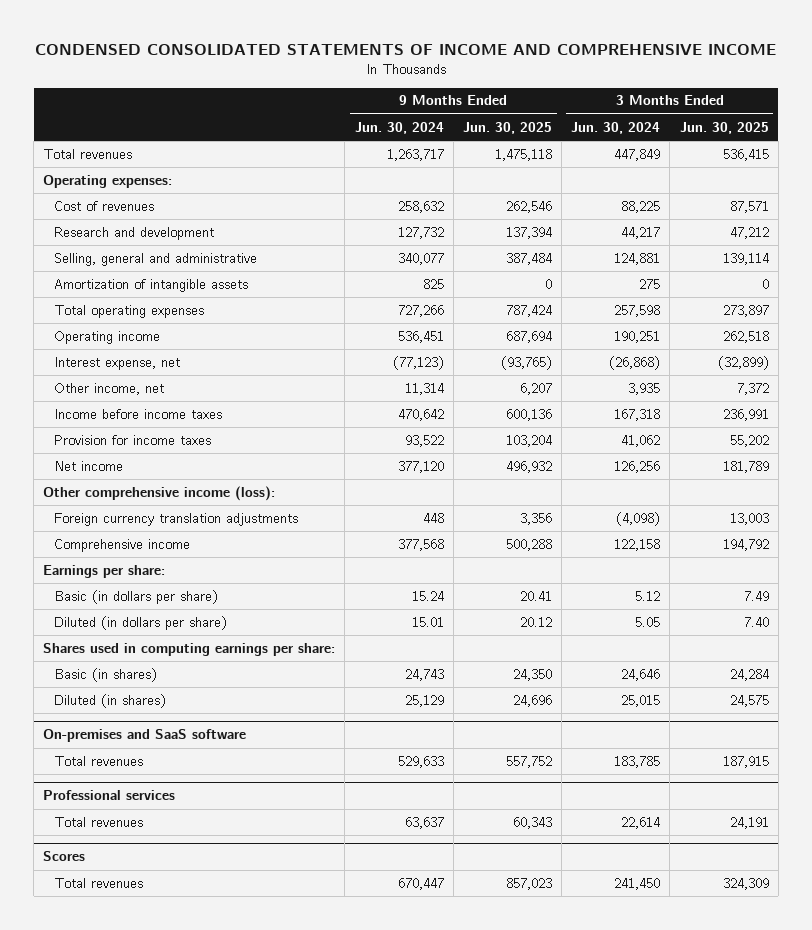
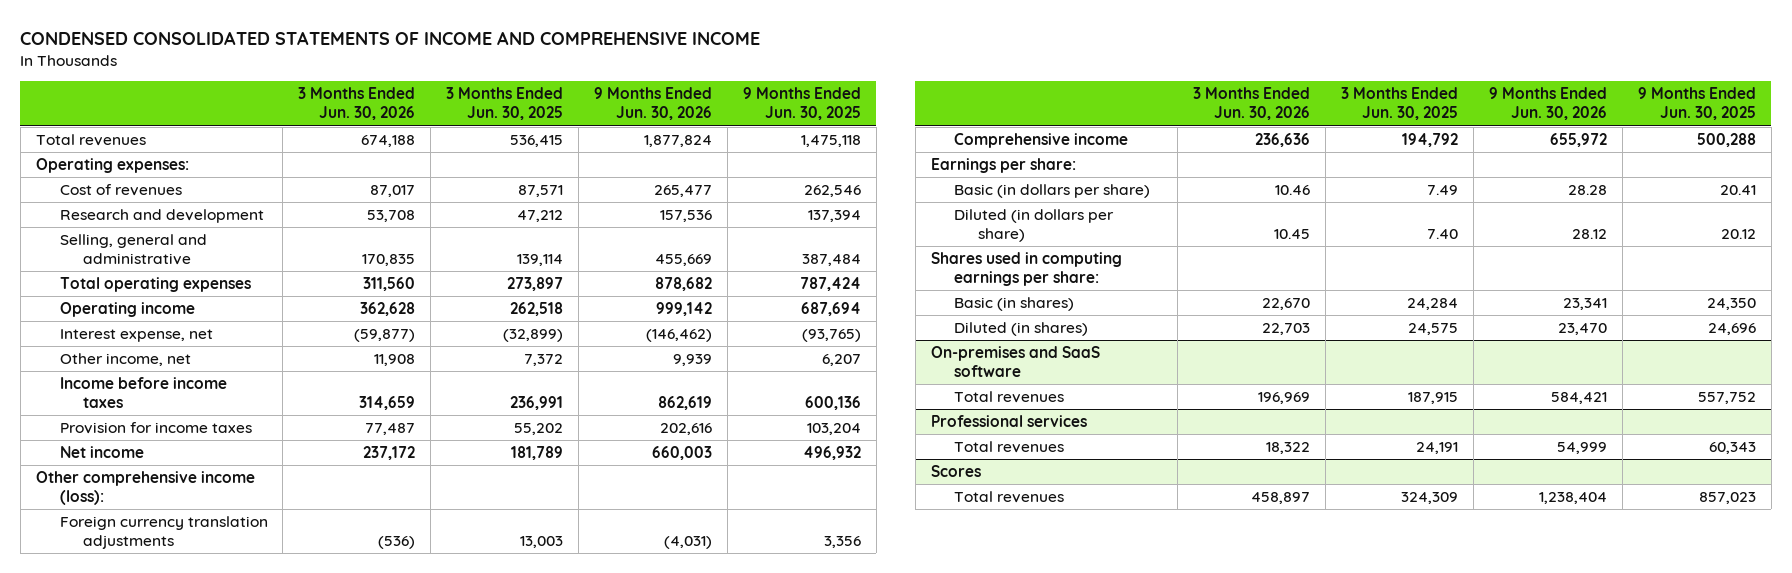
[354,121,444,134] Jun. 30, 2024 -> none
[571,121,661,134] Jun. 30, 2024 -> none
none -> [298,87,416,121] 3 Months Ended Jun. 30, 2026
none -> [594,87,713,121] 9 Months Ended Jun. 30, 2026
[54,278,249,292] Amortization of intangible assets -> none

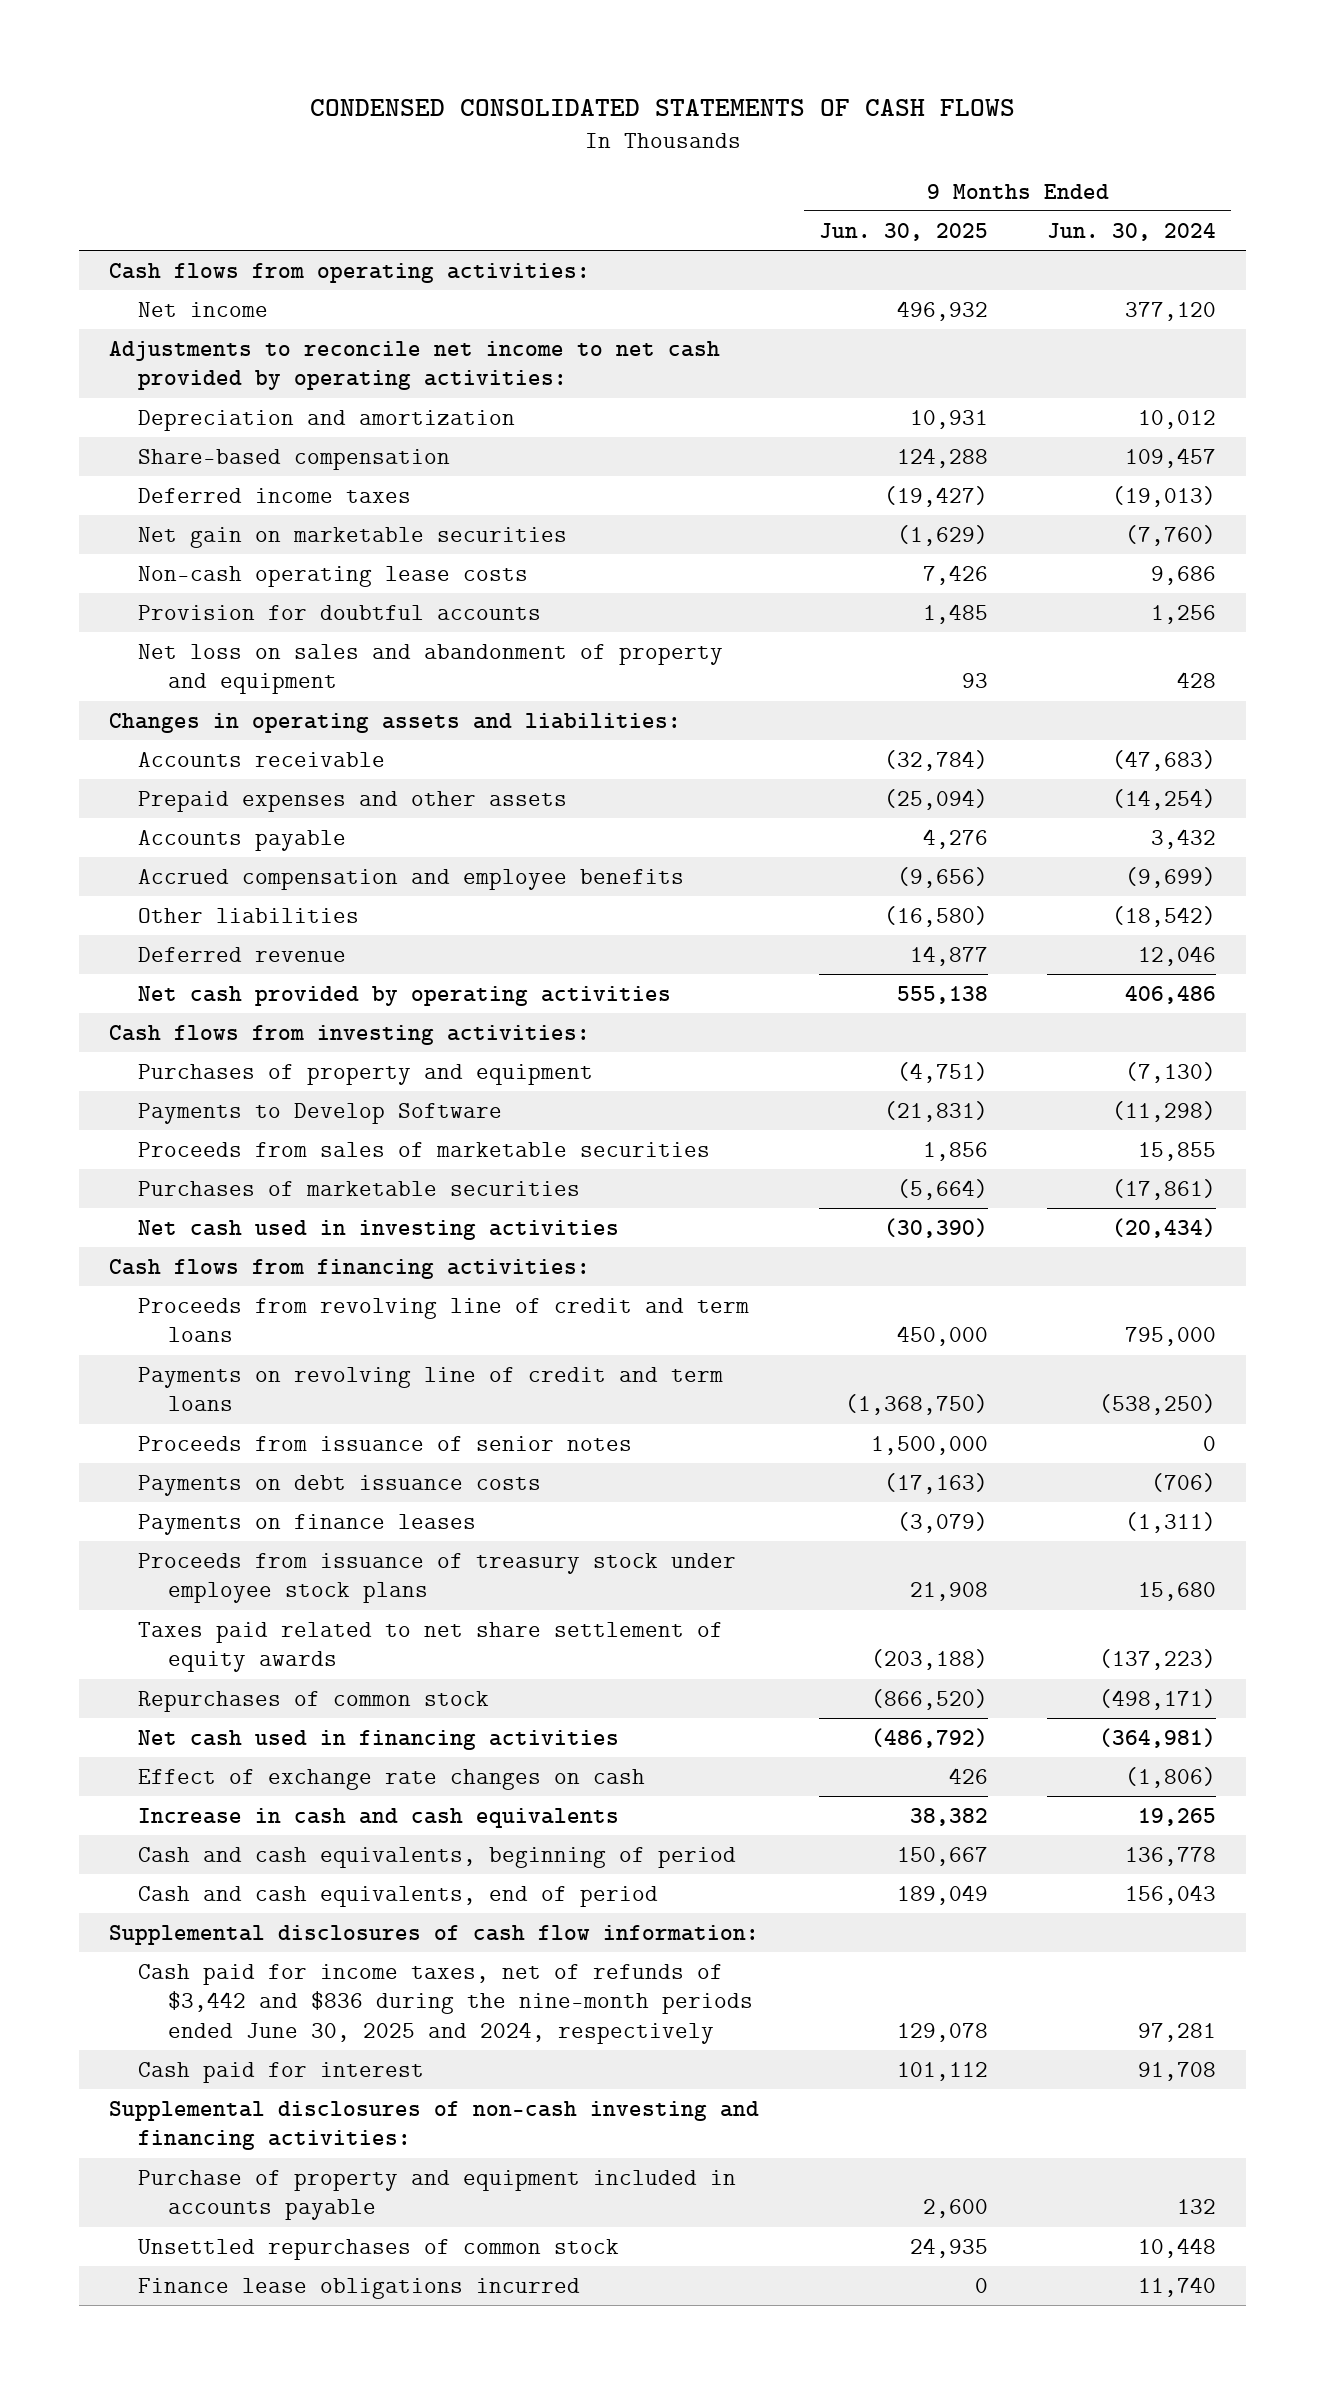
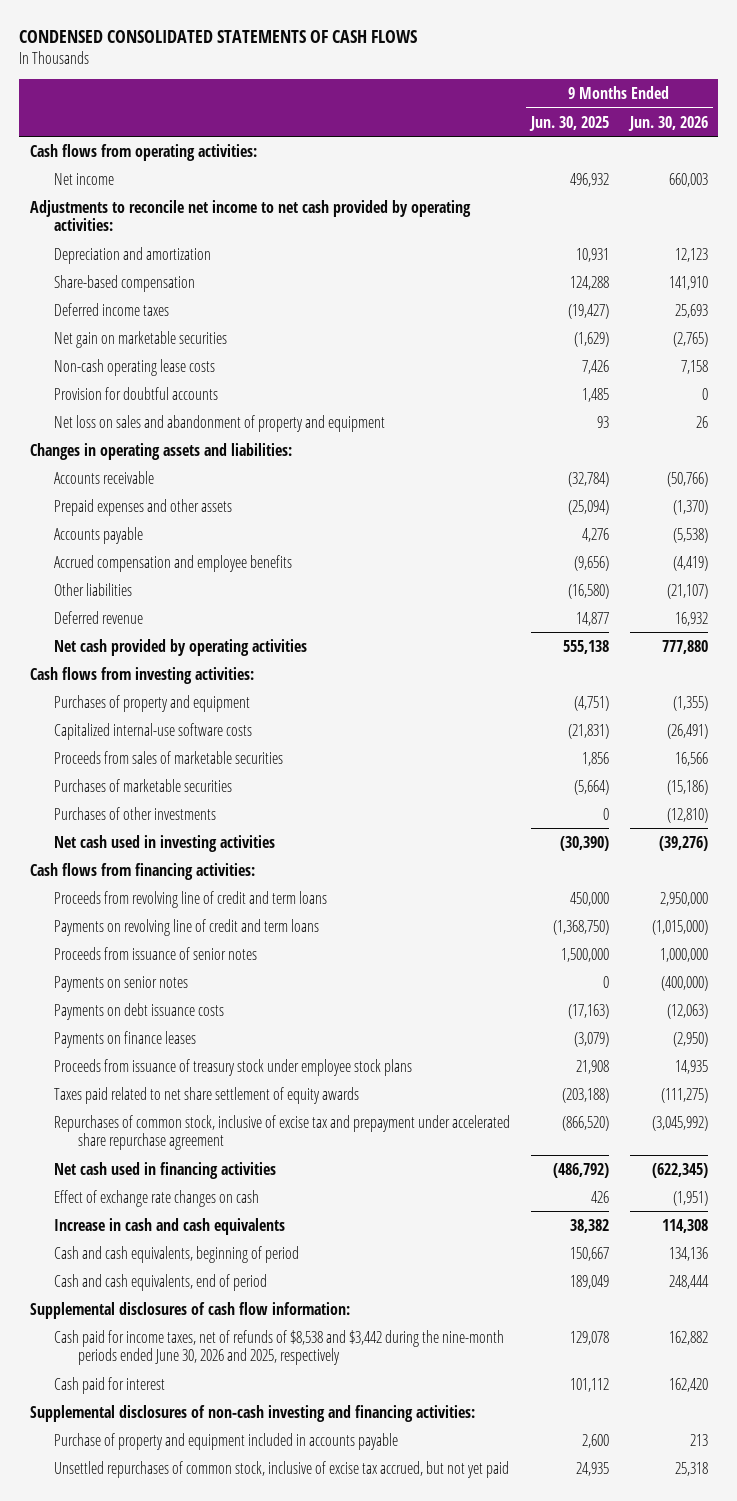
[1047,222,1217,241] Jun. 30, 2024 -> none
none -> [627,115,708,131] Jun. 30, 2026
[138,1102,503,1124] Payments to Develop Software -> [53,722,252,740] Capitalized internal-use software costs
none -> [53,806,216,820] Purchases of other investments
none -> [53,975,188,992] Payments on senior notes
[138,1690,490,1712] Repurchases of common stock -> [53,1114,510,1151] Repurchases of common stock, inclusive of excise tax and prepayment under accelerated share repurchase agreement
[138,1963,754,2044] Cash paid for income taxes, net of refunds of $3,442 and $836 during the nine-month periods ended June 30, 2025 and 2024, respectively -> [53,1329,504,1366] Cash paid for income taxes, net of refunds of $8,538 and $3,442 during the nine-month periods ended June 30, 2026 and 2025, respectively
[138,2277,581,2299] Finance lease obligations incurred -> none
[138,2238,620,2260] Unsettled repurchases of common stock -> [53,1460,509,1478] Unsettled repurchases of common stock, inclusive of excise tax accrued, but not yet paid

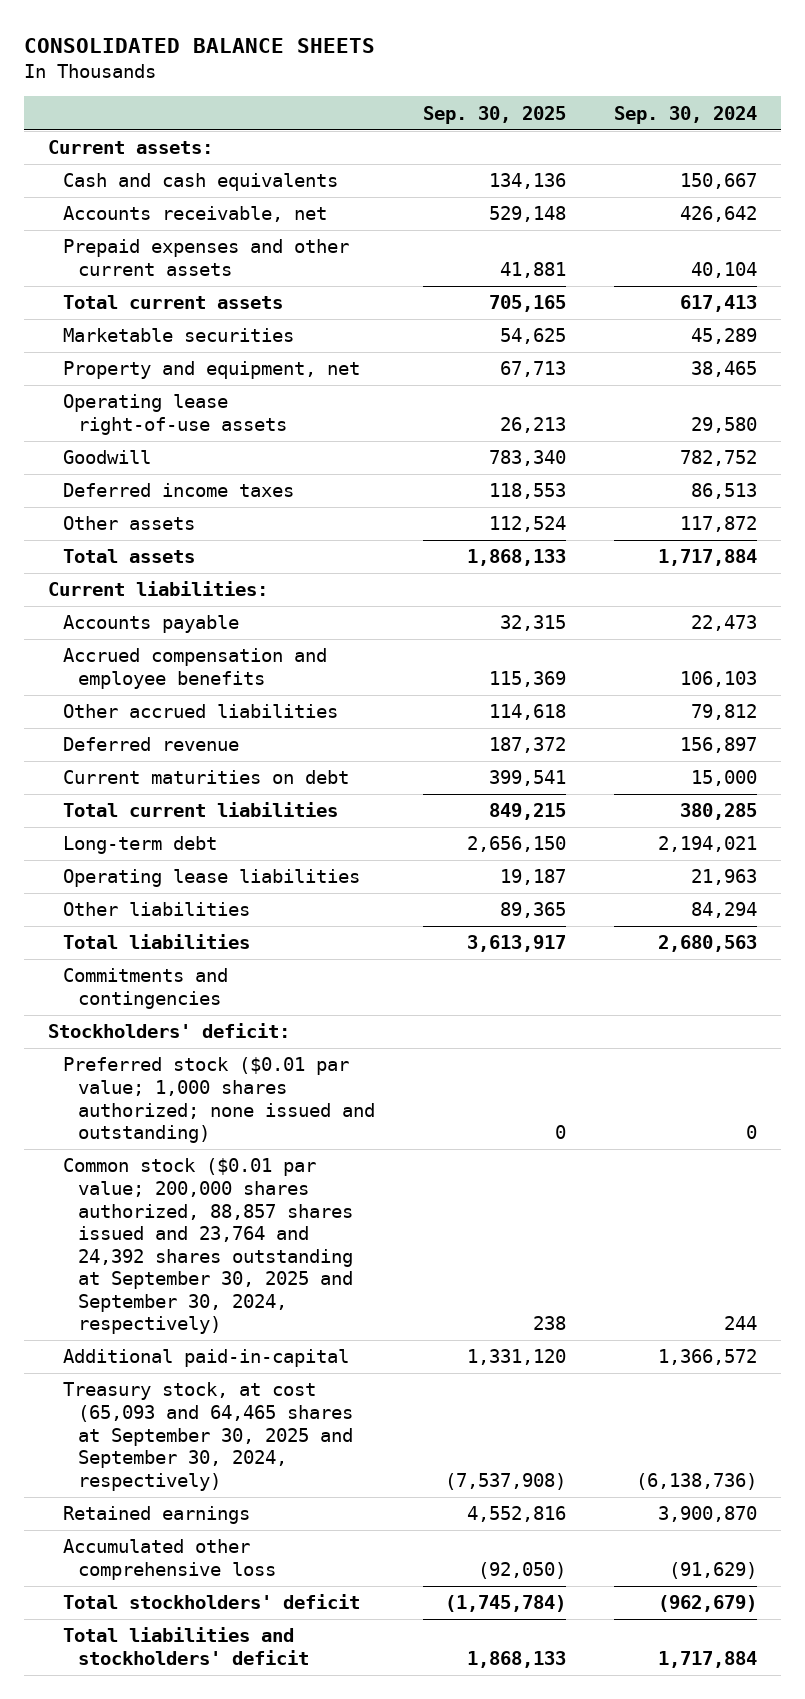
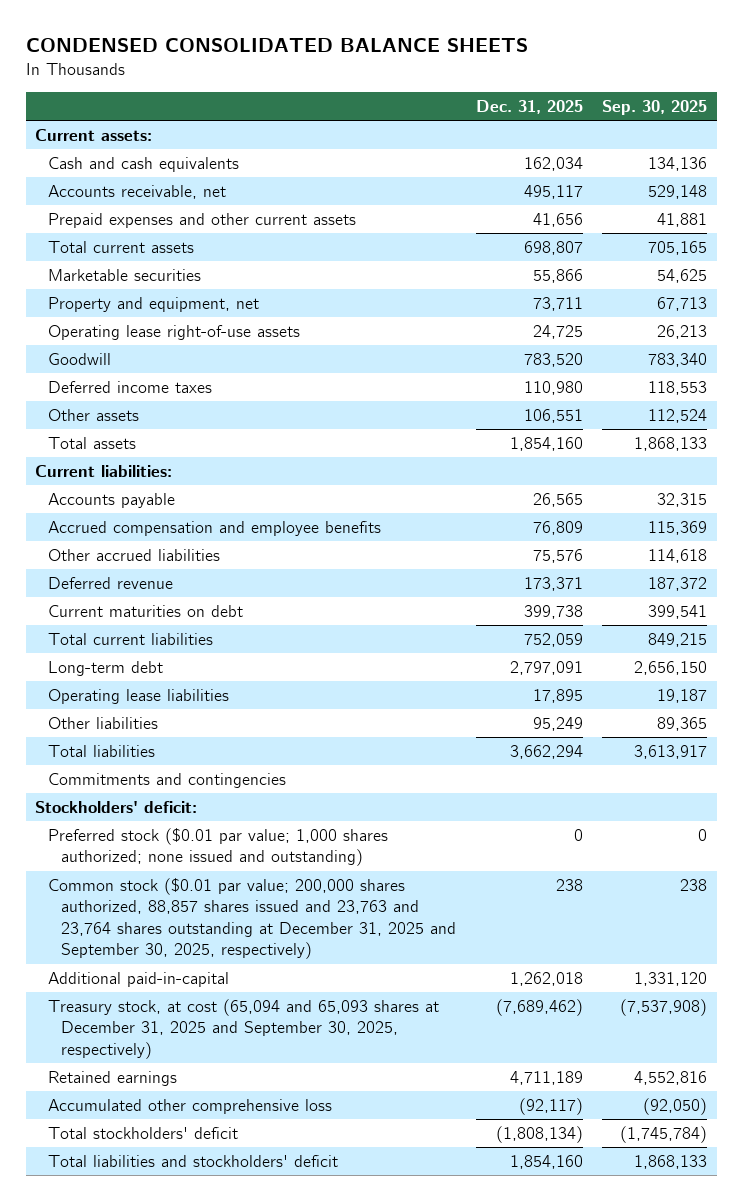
[24,38,376,54] CONSOLIDATED BALANCE SHEETS -> [25,38,528,53] CONDENSED CONSOLIDATED BALANCE SHEETS
[613,105,757,124] Sep. 30, 2024 -> none
none -> [475,99,583,114] Dec. 31, 2025
[62,1158,353,1335] Common stock ($0.01 par value; 200,000 shares authorized, 88,857 shares issued and 23,764 and 24,392 shares outstanding at September 30, 2025 and September 30, 2024, respectively) -> [48,877,457,960] Common stock ($0.01 par value; 200,000 shares authorized, 88,857 shares issued and 23,763 and 23,764 shares outstanding at December 31, 2025 and September 30, 2025, respectively)
[62,1382,353,1491] Treasury stock, at cost (65,093 and 64,465 shares at September 30, 2025 and September 30, 2024, respectively) -> [48,998,440,1059] Treasury stock, at cost (65,094 and 65,093 shares at December 31, 2025 and September 30, 2025, respectively)

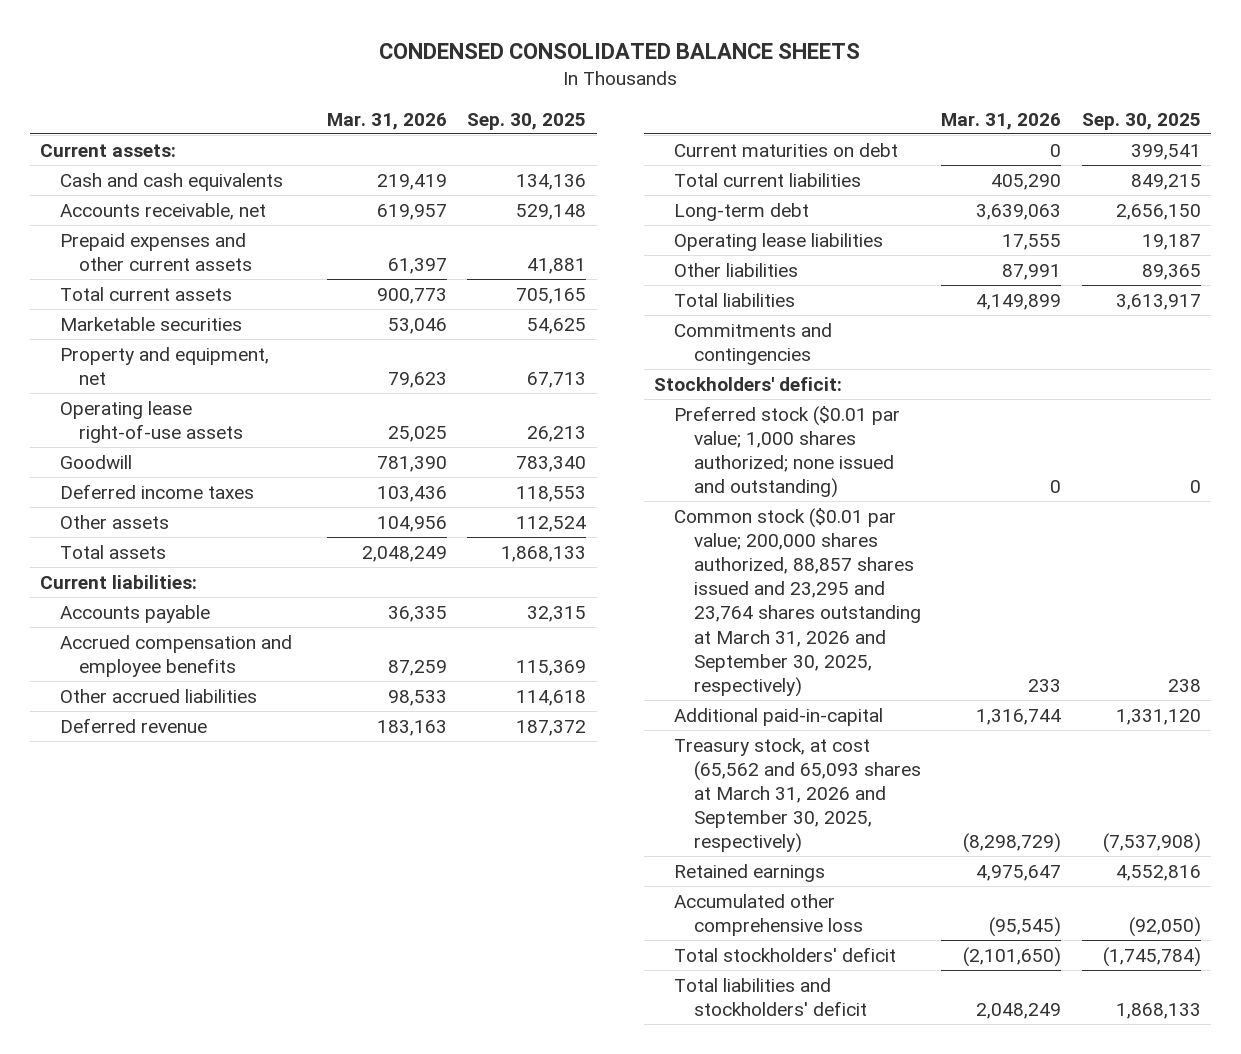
[475,99,583,114] Dec. 31, 2025 -> none
none -> [326,112,447,130] Mar. 31, 2026
[48,877,457,960] Common stock ($0.01 par value; 200,000 shares authorized, 88,857 shares issued and 23,763 and 23,764 shares outstanding at December 31, 2025 and September 30, 2025, respectively) -> [674,507,921,697] Common stock ($0.01 par value; 200,000 shares authorized, 88,857 shares issued and 23,295 and 23,764 shares outstanding at March 31, 2026 and September 30, 2025, respectively)
[48,998,440,1059] Treasury stock, at cost (65,094 and 65,093 shares at December 31, 2025 and September 30, 2025, respectively) -> [674,737,921,854] Treasury stock, at cost (65,562 and 65,093 shares at March 31, 2026 and September 30, 2025, respectively)

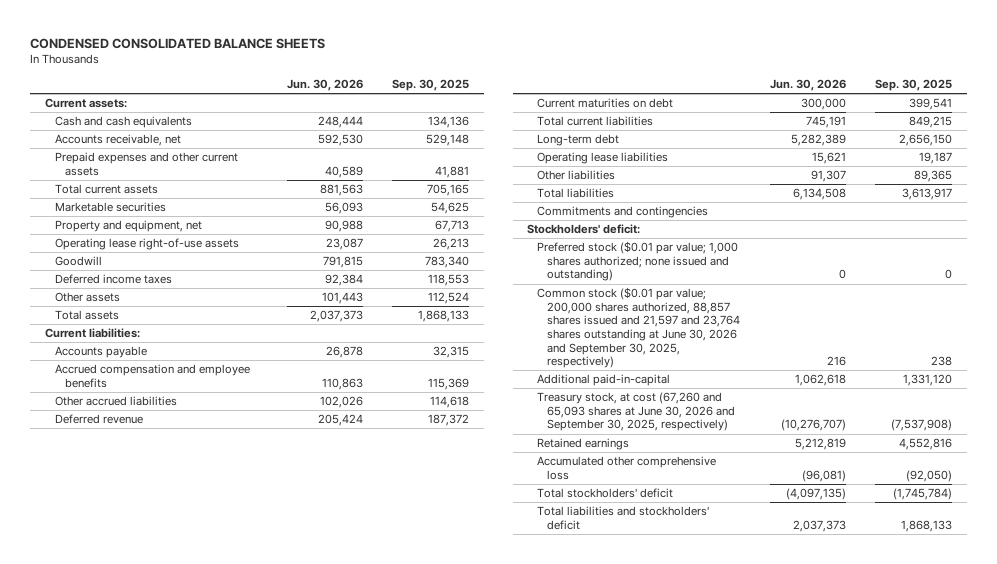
[326,112,447,130] Mar. 31, 2026 -> none
none -> [286,79,363,92] Jun. 30, 2026
[674,507,921,697] Common stock ($0.01 par value; 200,000 shares authorized, 88,857 shares issued and 23,295 and 23,764 shares outstanding at March 31, 2026 and September 30, 2025, respectively) -> [537,287,741,369] Common stock ($0.01 par value; 200,000 shares authorized, 88,857 shares issued and 21,597 and 23,764 shares outstanding at June 30, 2026 and September 30, 2025, respectively)
[674,737,921,854] Treasury stock, at cost (65,562 and 65,093 shares at March 31, 2026 and September 30, 2025, respectively) -> [537,392,736,432] Treasury stock, at cost (67,260 and 65,093 shares at June 30, 2026 and September 30, 2025, respectively)

